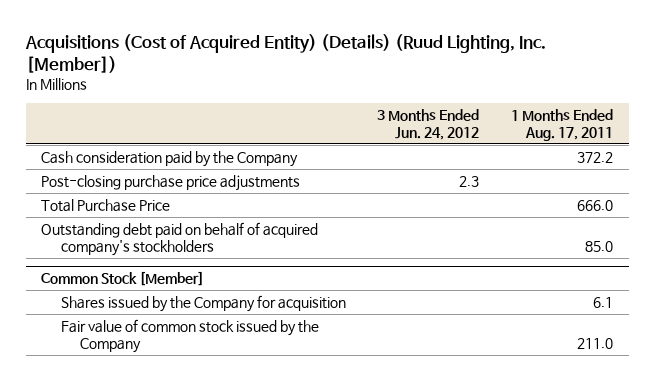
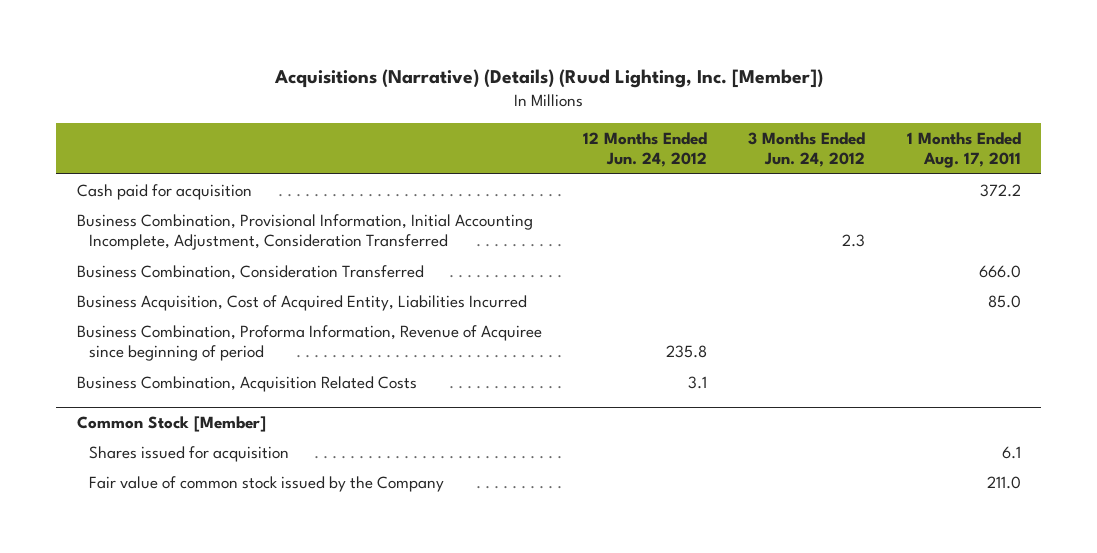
[24,33,546,73] Acquisitions (Cost of Acquired Entity) (Details) (Ruud Lighting, Inc. [Member]) -> [273,68,823,88] Acquisitions (Narrative) (Details) (Ruud Lighting, Inc. [Member])
none -> [583,131,708,168] 12 Months Ended Jun. 24, 2012
[41,150,299,167] Cash consideration paid by the Company -> [76,183,252,200] Cash paid for acquisition
[41,174,301,191] Post-closing purchase price adjustments -> [76,213,533,251] Business Combination, Provisional Information, Initial Accounting Incomplete, Adjustment, Consideration Transferred
[41,198,171,212] Total Purchase Price -> [76,264,424,280] Business Combination, Consideration Transferred
[41,221,319,256] Outstanding debt paid on behalf of acquired company's stockholders -> [76,294,527,311] Business Acquisition, Cost of Acquired Entity, Liabilities Incurred
none -> [76,324,542,362] Business Combination, Proforma Information, Revenue of Acquiree since beginning of period
none -> [76,375,417,392] Business Combination, Acquisition Related Costs
[60,294,346,312] Shares issued by the Company for acquisition -> [89,445,290,462] Shares issued for acquisition

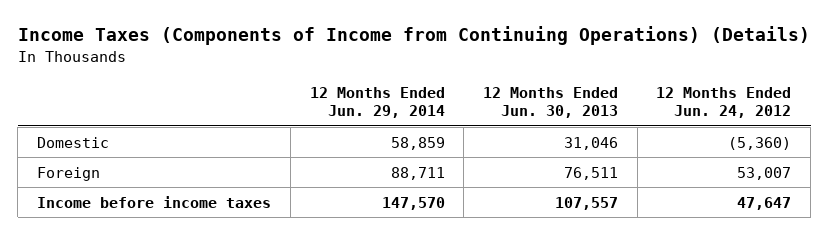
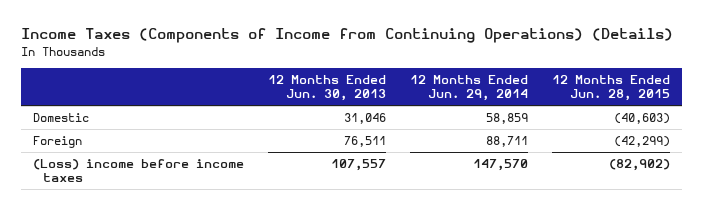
[656,86,792,119] 12 Months Ended Jun. 24, 2012 -> none
none -> [551,74,670,102] 12 Months Ended Jun. 28, 2015
[37,195,272,208] Income before income taxes -> [32,159,244,183] (Loss) income before income taxes

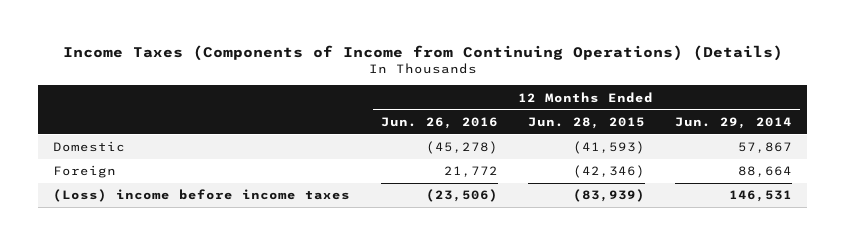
[267,74,386,102] 12 Months Ended Jun. 30, 2013 -> none
none -> [380,116,498,129] Jun. 26, 2016
[485,113,528,125] 58,859 -> [738,142,793,154] 57,867
[613,113,670,125] (40,603) -> [572,141,645,155] (41,593)
[485,136,528,148] 88,711 -> [738,166,793,178] 88,664
[613,136,670,148] (42,299) -> [572,165,645,179] (42,346)
[472,159,528,172] 147,570 -> [729,190,793,203] 146,531
[608,159,670,172] (82,902) -> [572,189,645,203] (83,939)

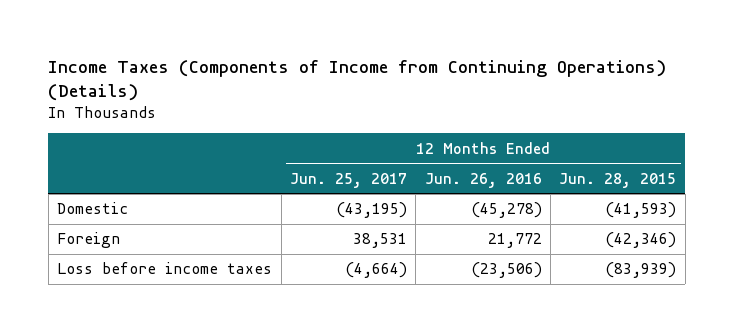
[675,116,793,129] Jun. 29, 2014 -> none
none -> [289,172,407,188] Jun. 25, 2017
[53,189,351,203] (Loss) income before income taxes -> [57,262,273,275] Loss before income taxes

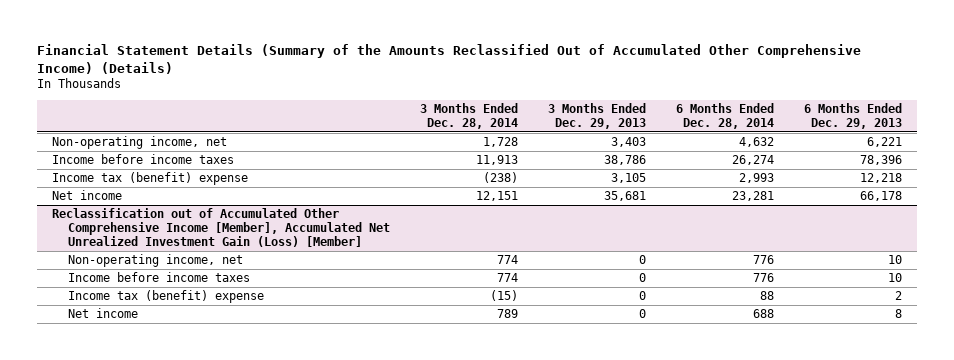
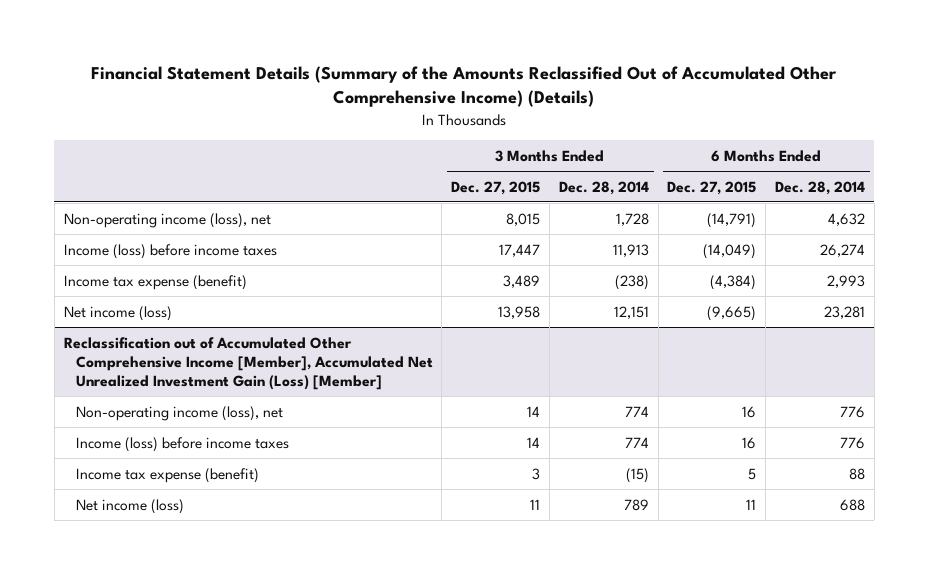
[547,102,646,129] 3 Months Ended Dec. 29, 2013 -> none
[803,102,902,129] 6 Months Ended Dec. 29, 2013 -> none
none -> [451,180,541,195] Dec. 27, 2015
none -> [667,180,757,195] Dec. 27, 2015
[52,136,228,150] Non-operating income, net -> [63,212,271,228] Non-operating income (loss), net
[52,154,235,165] Income before income taxes -> [63,243,277,259] Income (loss) before income taxes
[52,172,249,186] Income tax (benefit) expense -> [63,274,247,290] Income tax expense (benefit)
[52,190,123,201] Net income -> [63,305,172,321] Net income (loss)
[67,254,243,268] Non-operating income, net -> [75,405,283,421] Non-operating income (loss), net
[67,272,250,283] Income before income taxes -> [75,436,289,452] Income (loss) before income taxes
[67,290,264,304] Income tax (benefit) expense -> [75,467,259,483] Income tax expense (benefit)
[67,308,138,319] Net income -> [75,498,184,514] Net income (loss)

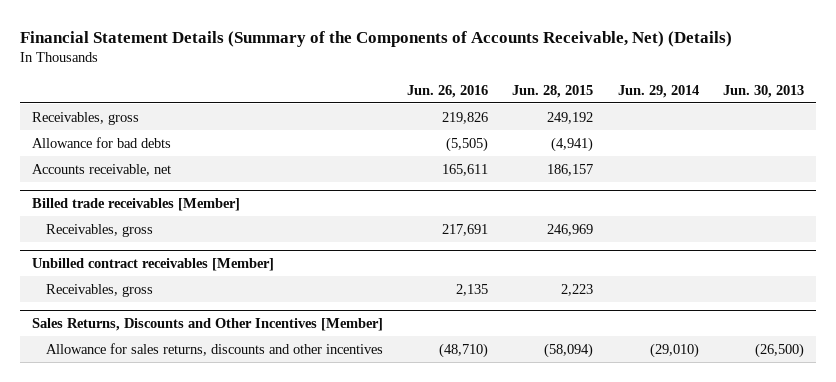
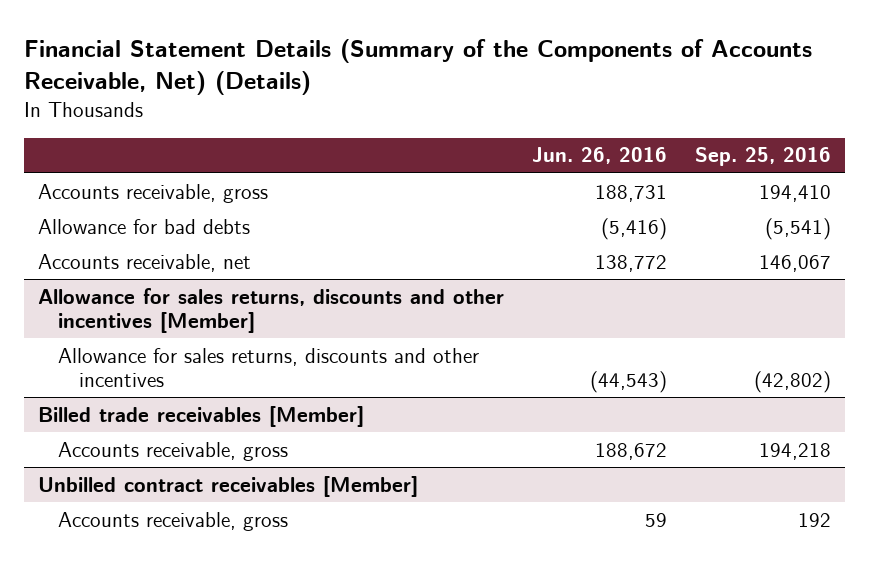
[512,84,594,98] Jun. 28, 2015 -> none
[617,84,699,98] Jun. 29, 2014 -> none
[723,84,805,98] Jun. 30, 2013 -> none
none -> [694,147,831,167] Sep. 25, 2016
[31,111,139,125] Receivables, gross -> [38,183,269,203] Accounts receivable, gross
[442,111,489,124] 219,826 -> [594,184,667,202] 188,731
[446,136,489,152] (5,505) -> [600,217,667,240] (5,416)
[442,163,489,176] 165,611 -> [594,254,667,272] 138,772
none -> [38,287,505,334] Allowance for sales returns, discounts and other incentives [Member]
none -> [58,347,480,388] Allowance for sales returns, discounts and other incentives
[45,223,153,237] Receivables, gross -> [58,441,289,461] Accounts receivable, gross
[442,223,489,236] 217,691 -> [594,442,667,460] 188,672
[31,318,383,332] Sales Returns, Discounts and Other Incentives [Member] -> none
[45,342,383,356] Allowance for sales returns, discounts and other incentives -> none
[45,283,153,297] Receivables, gross -> [58,511,289,531] Accounts receivable, gross
[456,283,489,296] 2,135 -> [644,512,667,527] 59

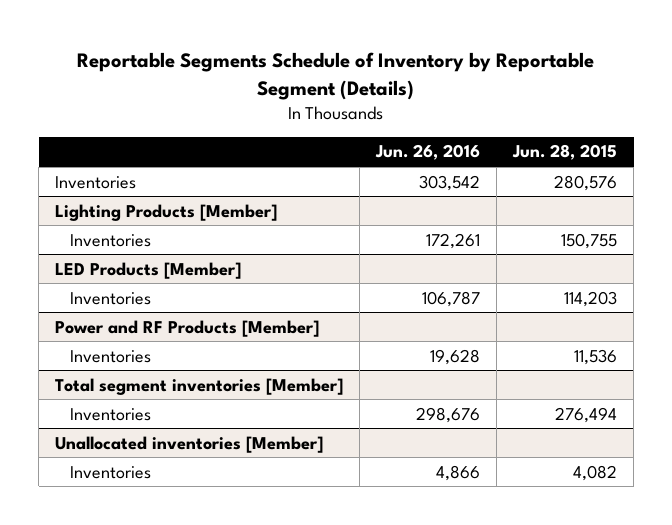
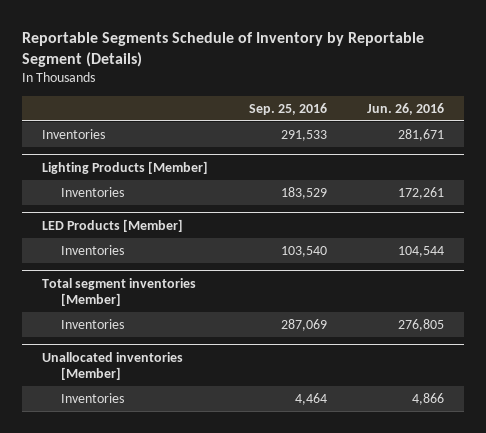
[512,144,618,161] Jun. 28, 2015 -> none
none -> [248,102,327,115] Sep. 25, 2016
[419,174,481,191] 303,542 -> [397,128,444,141] 281,671
[55,319,320,337] Power and RF Products [Member] -> none
[70,349,152,363] Inventories -> none
[422,290,481,307] 106,787 -> [397,245,444,257] 104,544
[416,406,481,423] 298,676 -> [397,318,444,331] 276,805

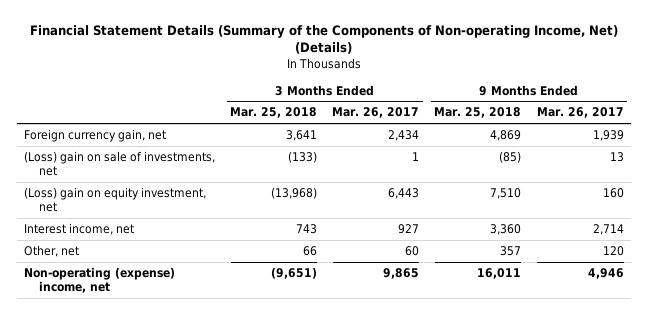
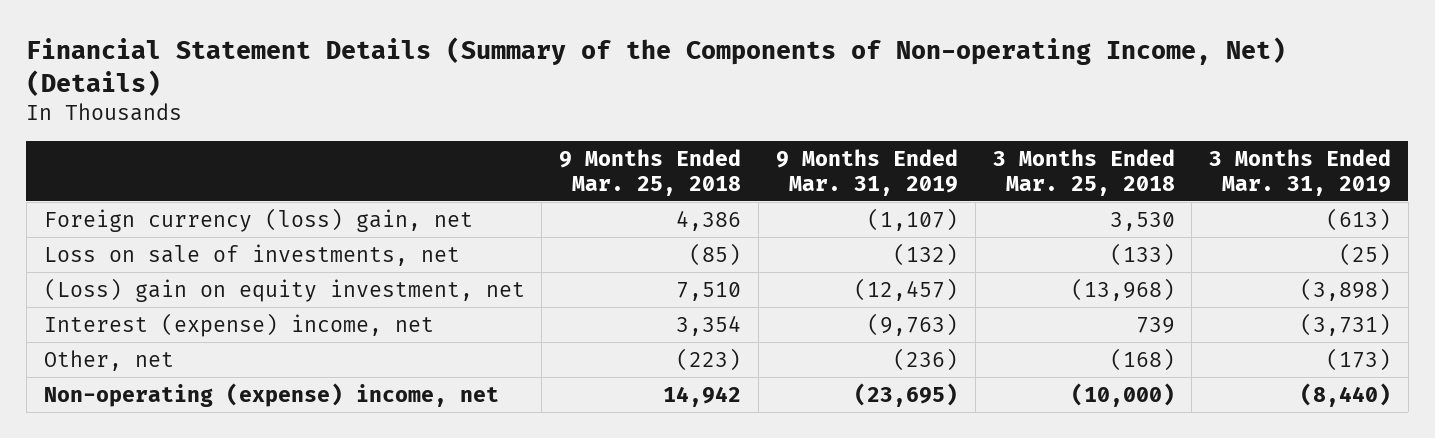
[332,107,420,119] Mar. 26, 2017 -> none
[536,107,624,119] Mar. 26, 2017 -> none
none -> [775,149,958,196] 9 Months Ended Mar. 31, 2019
none -> [1209,149,1392,196] 3 Months Ended Mar. 31, 2019
[24,129,167,143] Foreign currency gain, net -> [43,207,473,232] Foreign currency (loss) gain, net
[286,130,318,142] 3,641 -> [1109,211,1175,231] 3,530
[490,130,522,142] 4,869 -> [676,209,742,231] 4,386
[24,151,216,176] (Loss) gain on sale of investments, net -> [43,243,460,266] Loss on sale of investments, net
[24,223,135,236] Interest income, net -> [43,312,434,337] Interest (expense) income, net
[296,224,318,235] 743 -> [1135,316,1175,334] 739
[490,224,522,236] 3,360 -> [676,314,742,336] 3,354
[303,246,318,257] 66 -> [1109,347,1175,371] (168)
[500,246,522,257] 357 -> [676,347,742,371] (223)
[271,267,318,280] (9,651) -> [1070,382,1175,407] (10,000)
[477,268,522,280] 16,011 -> [663,385,742,407] 14,942

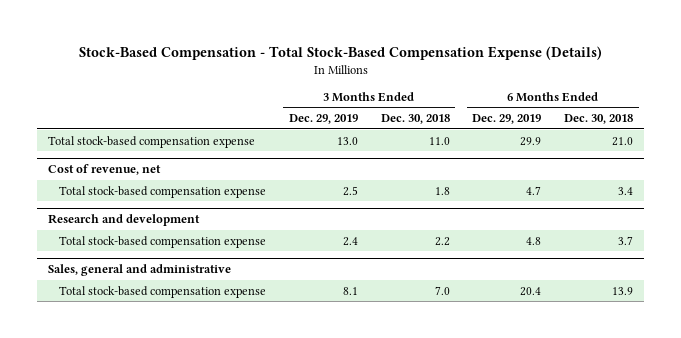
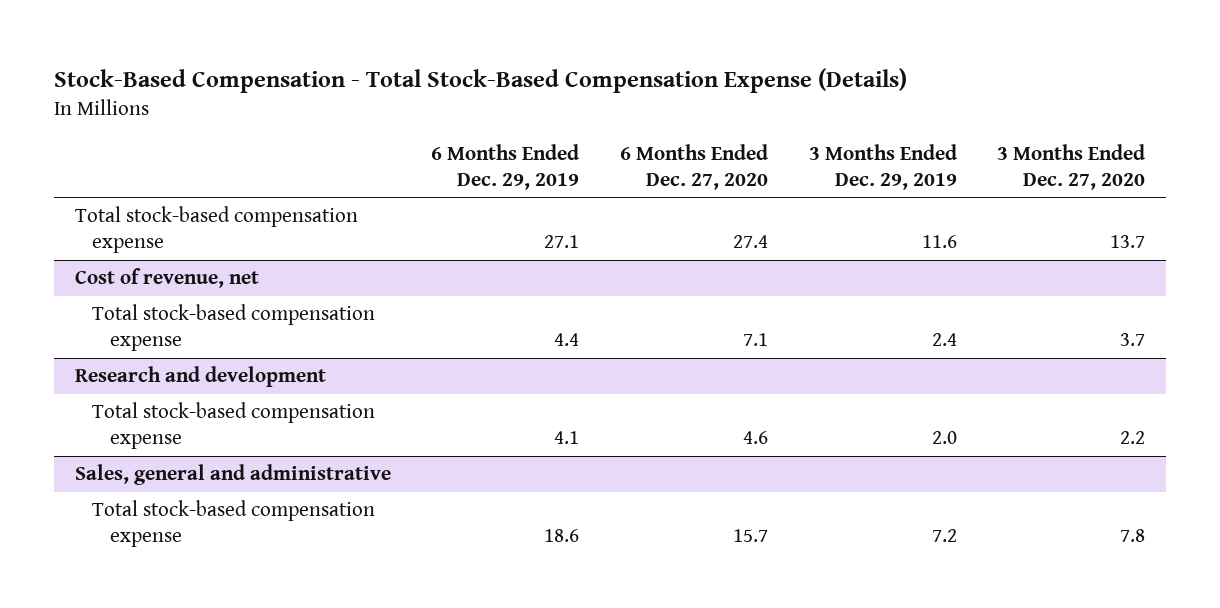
[380,114,450,125] Dec. 30, 2018 -> none
[563,114,633,125] Dec. 30, 2018 -> none
none -> [620,143,769,190] 6 Months Ended Dec. 27, 2020
none -> [997,143,1146,190] 3 Months Ended Dec. 27, 2020
[337,136,359,145] 13.0 -> [921,235,957,249] 11.6
[520,136,542,146] 29.9 -> [544,235,580,249] 27.1
[343,185,359,196] 2.5 -> [931,333,957,347] 2.4
[526,185,542,195] 4.7 -> [554,333,580,347] 4.4
[343,236,359,246] 2.4 -> [931,431,957,445] 2.0
[526,236,542,245] 4.8 -> [554,431,580,445] 4.1
[343,286,359,295] 8.1 -> [931,529,957,543] 7.2
[520,286,542,296] 20.4 -> [544,529,580,543] 18.6

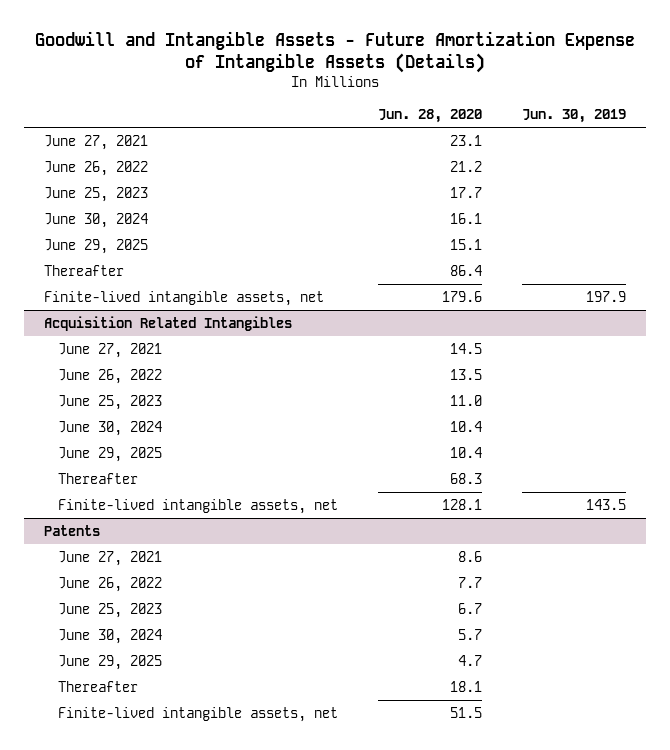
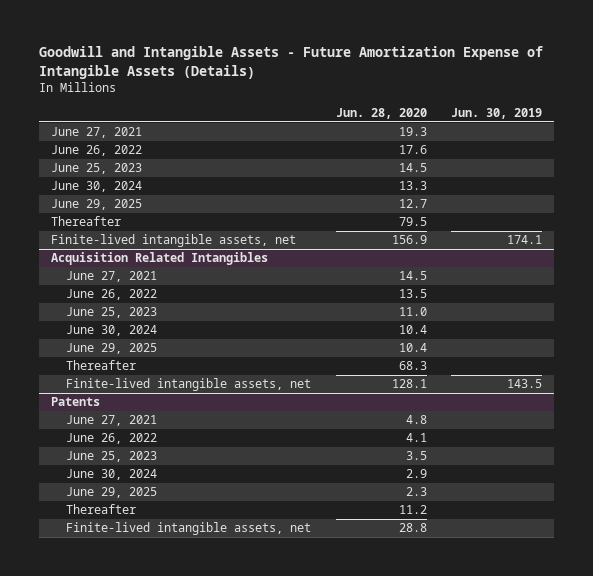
[449,134,482,146] 23.1 -> [398,127,427,137] 19.3
[449,160,482,172] 21.2 -> [398,145,427,155] 17.6
[449,186,482,198] 17.7 -> [398,163,427,173] 14.5
[449,212,482,224] 16.1 -> [398,181,427,191] 13.3
[449,238,482,250] 15.1 -> [398,199,427,209] 12.7
[449,264,482,276] 86.4 -> [398,217,427,227] 79.5
[441,290,482,302] 179.6 -> [391,235,427,245] 156.9
[585,290,626,302] 197.9 -> [507,235,543,245] 174.1
[457,550,482,562] 8.6 -> [405,415,427,425] 4.8
[457,576,482,588] 7.7 -> [405,433,427,443] 4.1
[457,602,482,614] 6.7 -> [405,451,427,461] 3.5
[457,628,482,640] 5.7 -> [405,469,427,479] 2.9
[457,654,482,666] 4.7 -> [405,487,427,497] 2.3
[449,680,482,692] 18.1 -> [398,505,427,515] 11.2
[449,706,482,718] 51.5 -> [398,523,427,533] 28.8

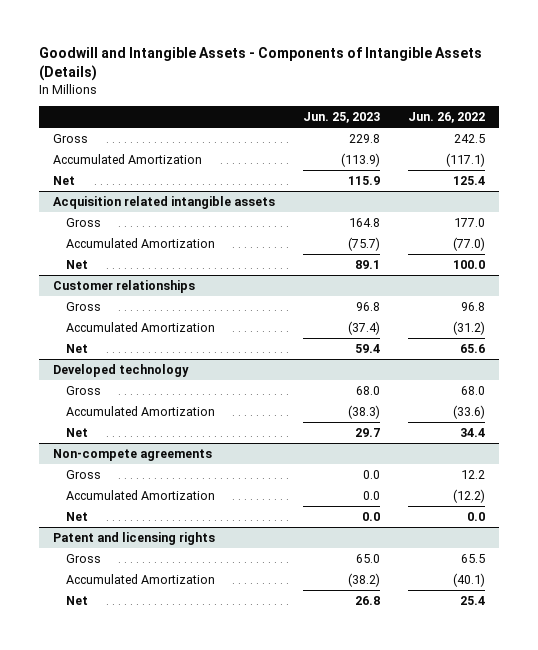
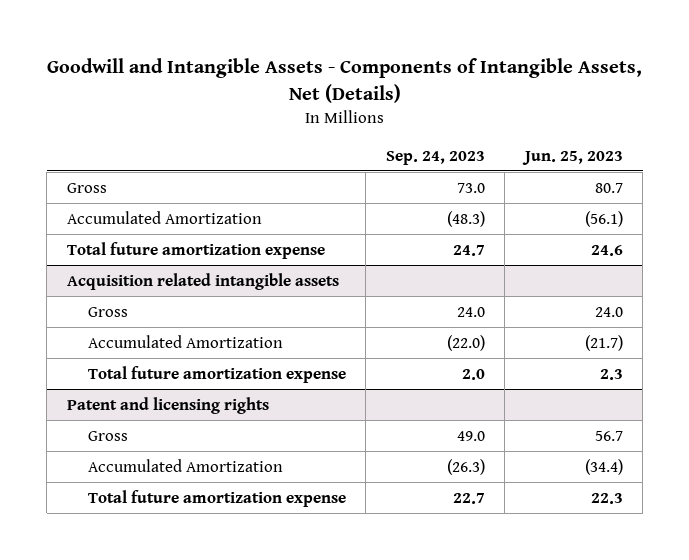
[38,47,482,82] Goodwill and Intangible Assets - Components of Intangible Assets (Details) -> [46,58,642,103] Goodwill and Intangible Assets - Components of Intangible Assets, Net (Details)
[408,112,486,124] Jun. 26, 2022 -> none
none -> [385,150,485,165] Sep. 24, 2023
[53,175,76,185] Net -> none
[349,133,381,143] 229.8 -> [594,182,623,193] 80.7
[341,152,381,167] (113.9) -> [584,210,623,227] (56.1)
none -> [66,241,325,259] Total future amortization expense
[65,259,88,269] Net -> none
[53,279,196,293] Customer relationships -> none
[65,301,101,311] Gross -> none
[65,321,215,332] Accumulated Amortization -> none
[65,343,88,353] Net -> none
[53,363,190,377] Developed technology -> none
[65,385,101,395] Gross -> none
[65,405,215,416] Accumulated Amortization -> none
[65,427,88,437] Net -> none
[53,448,213,461] Non-compete agreements -> none
[65,469,101,479] Gross -> none
[65,489,215,500] Accumulated Amortization -> none
[65,511,88,521] Net -> none
[349,217,381,227] 164.8 -> [594,306,623,317] 24.0
[348,236,381,251] (75.7) -> [584,334,623,351] (21.7)
none -> [87,365,346,383] Total future amortization expense
[65,595,88,605] Net -> none
[356,553,381,563] 65.0 -> [594,430,623,441] 56.7
[348,572,381,587] (38.2) -> [584,458,623,475] (34.4)
none -> [87,489,346,507] Total future amortization expense

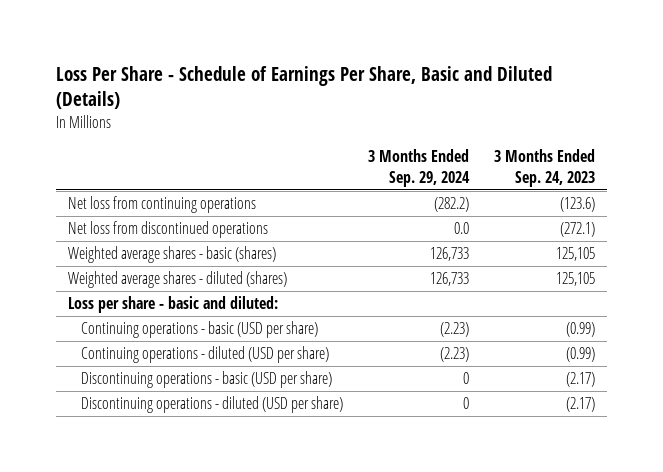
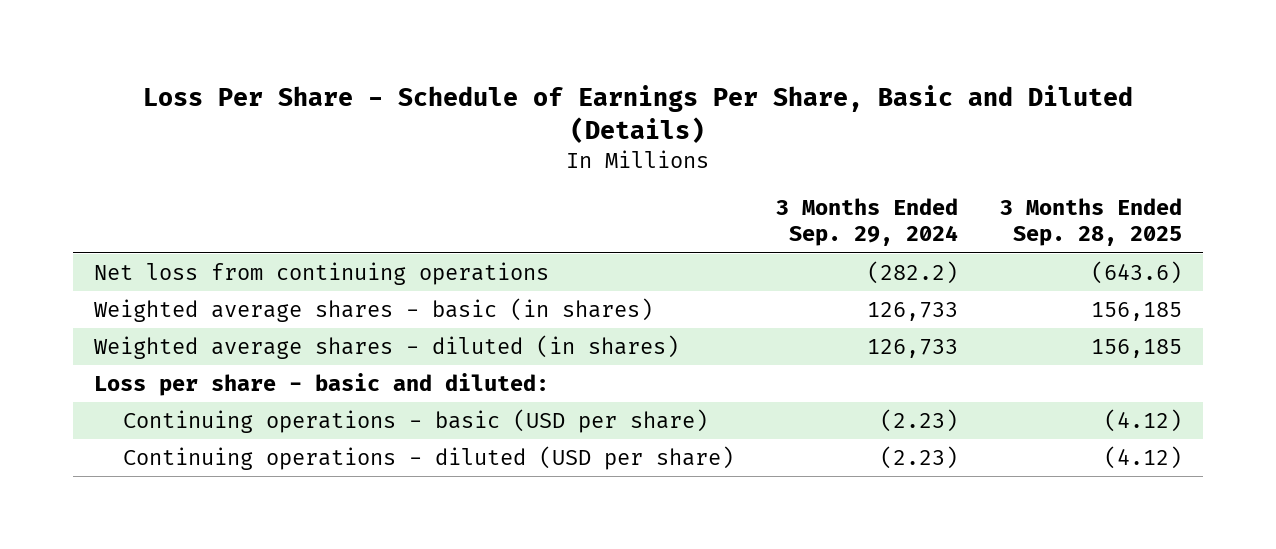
[493,149,595,187] 3 Months Ended Sep. 24, 2023 -> none
none -> [1000,198,1183,247] 3 Months Ended Sep. 28, 2025
[68,221,269,239] Net loss from discontinued operations -> none
[68,246,277,264] Weighted average shares - basic (shares) -> [93,298,653,323] Weighted average shares - basic (in shares)
[68,271,288,289] Weighted average shares - diluted (shares) -> [93,335,679,360] Weighted average shares - diluted (in shares)
[81,371,333,389] Discontinuing operations - basic (USD per share) -> none
[81,396,344,414] Discontinuing operations - diluted (USD per share) -> none

